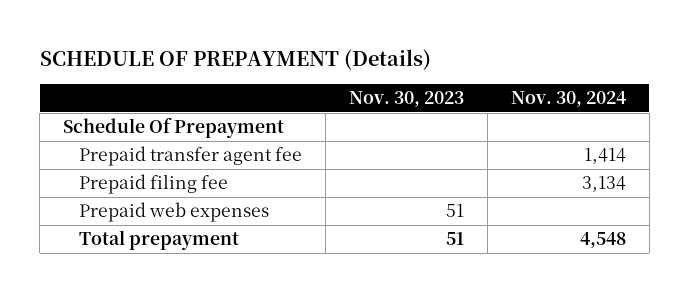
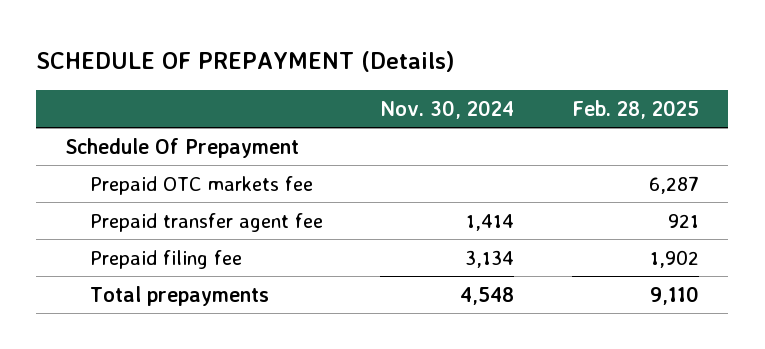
[349,91,465,108] Nov. 30, 2023 -> none
none -> [572,99,700,119] Feb. 28, 2025
none -> [89,175,313,195] Prepaid OTC markets fee
[79,202,270,223] Prepaid web expenses -> none
[79,230,240,251] Total prepayment -> [89,285,269,306] Total prepayments

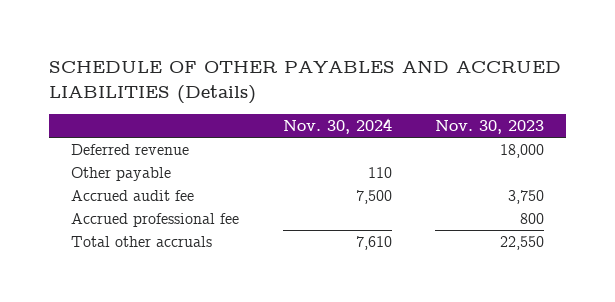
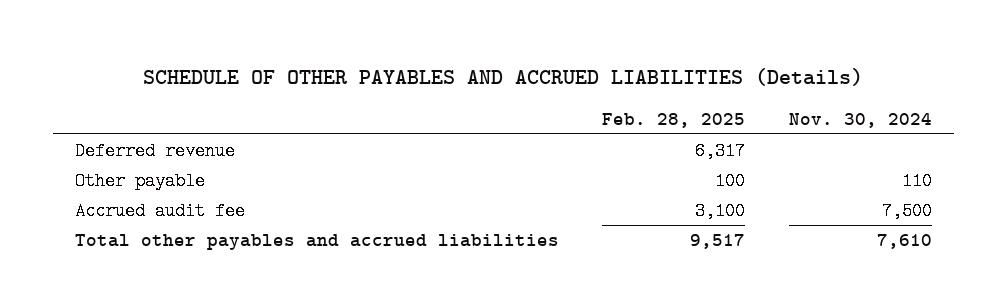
[435,119,545,134] Nov. 30, 2023 -> none
none -> [602,112,746,128] Feb. 28, 2025
[70,213,239,228] Accrued professional fee -> none
[70,236,212,248] Total other accruals -> [75,234,560,251] Total other payables and accrued liabilities

